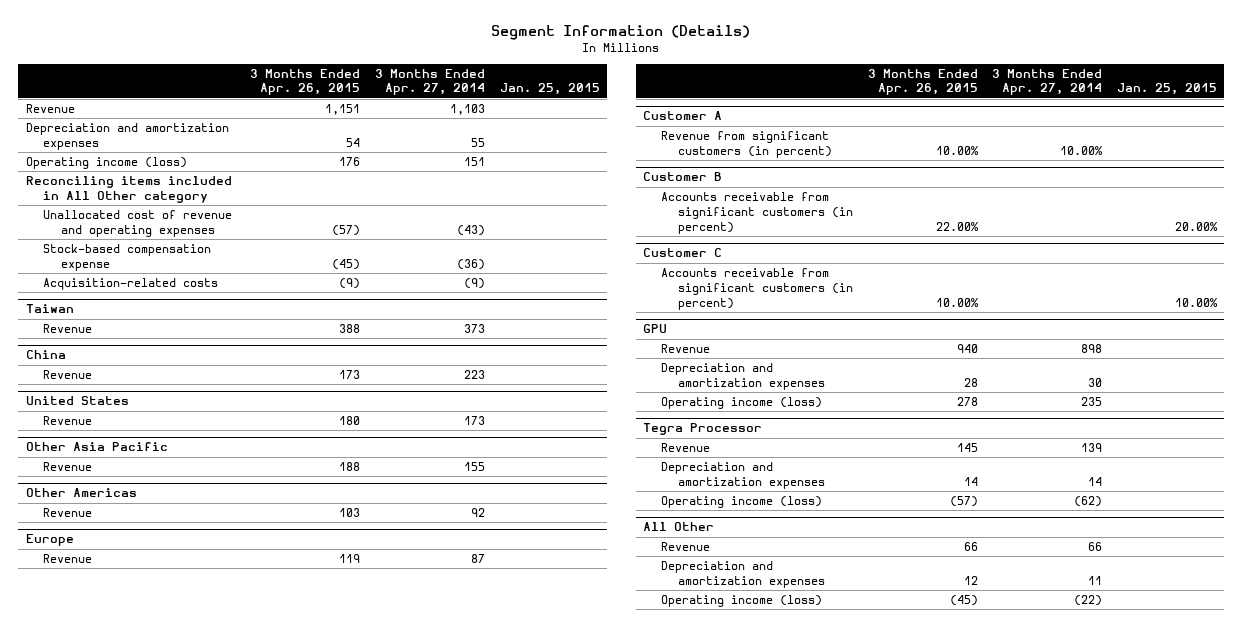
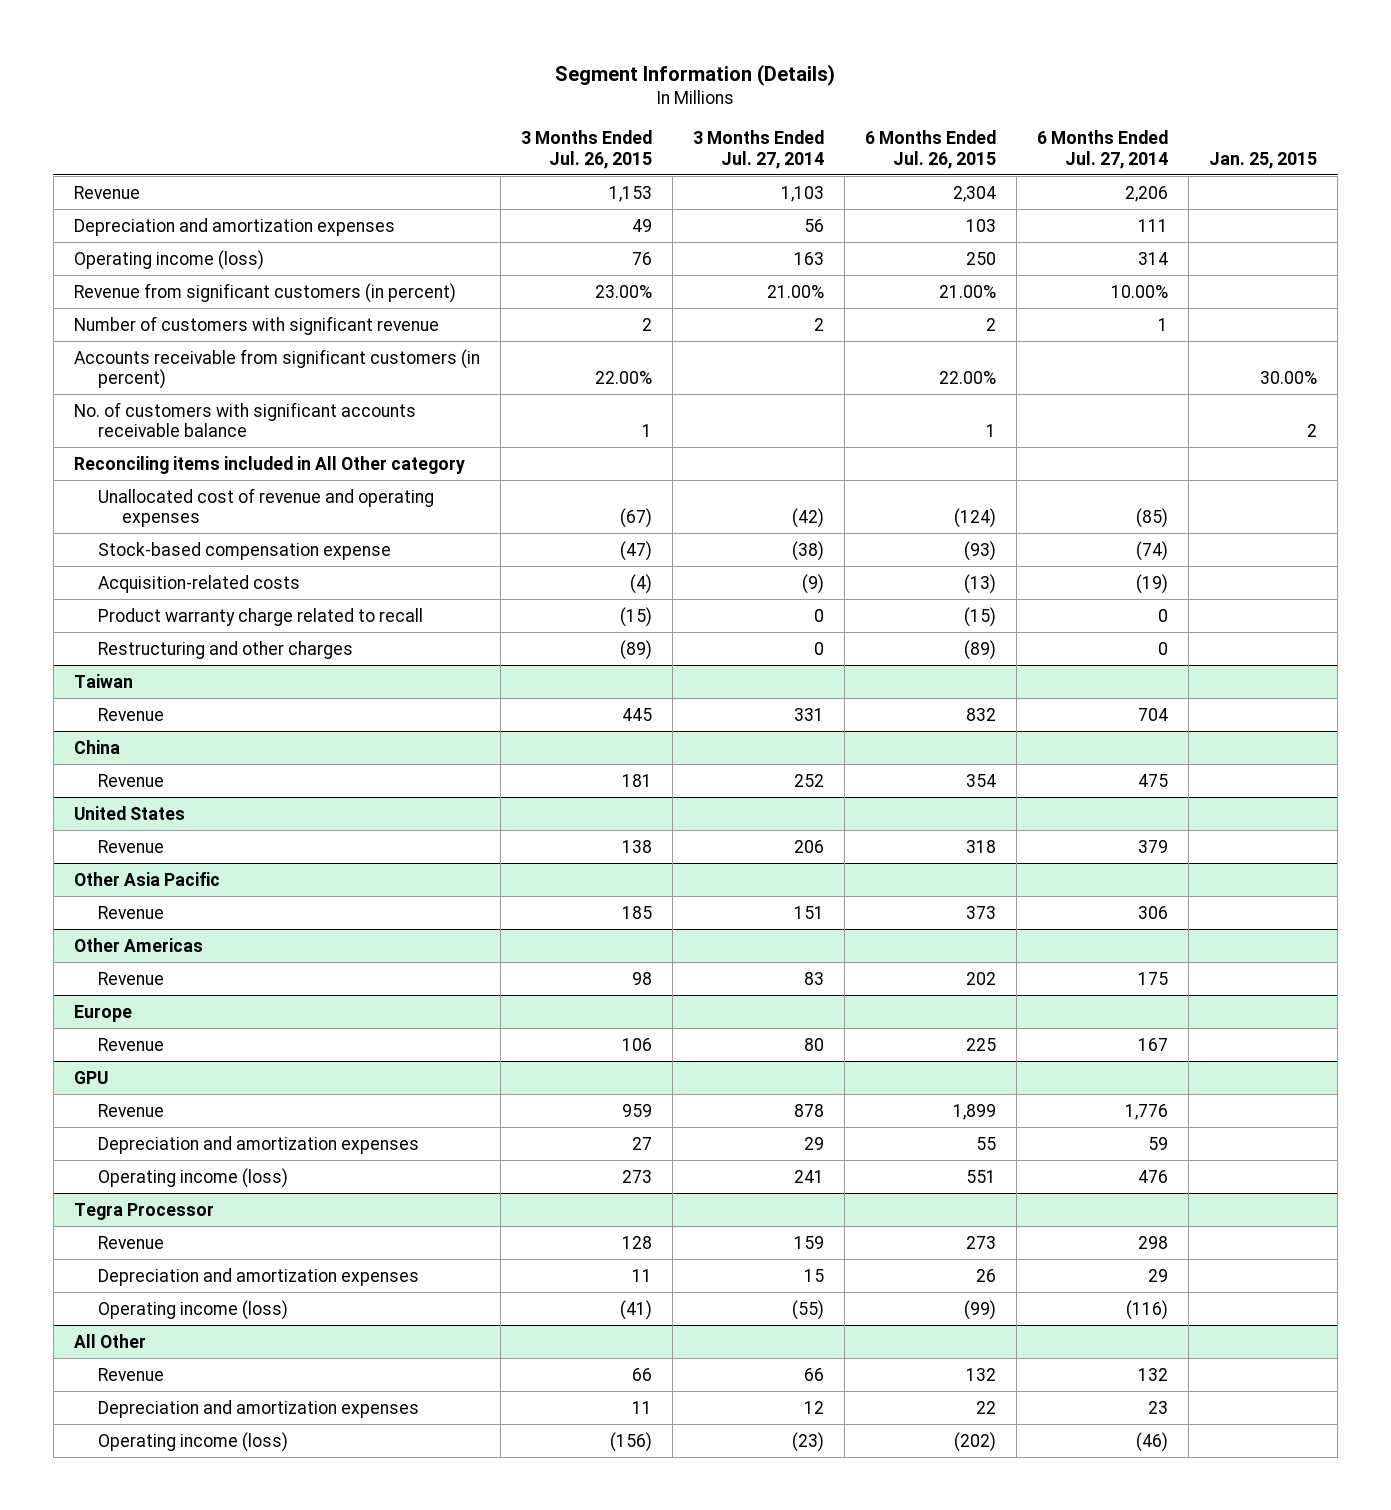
[250,68,361,96] 3 Months Ended Apr. 26, 2015 -> none
[375,68,486,96] 3 Months Ended Apr. 27, 2014 -> none
none -> [520,130,652,169] 3 Months Ended Jul. 26, 2015
none -> [692,130,824,169] 3 Months Ended Jul. 27, 2014
none -> [864,130,996,169] 6 Months Ended Jul. 26, 2015
none -> [1037,130,1169,169] 6 Months Ended Jul. 27, 2014
none -> [73,282,456,303] Revenue from significant customers (in percent)
none -> [73,315,439,335] Number of customers with significant revenue
none -> [73,348,480,389] Accounts receivable from significant customers (in percent)
none -> [73,401,416,437] No. of customers with significant accounts receivable balance
none -> [97,607,423,626] Product warranty charge related to recall
none -> [97,640,353,659] Restructuring and other charges
[643,111,723,121] Customer A -> none
[660,131,833,158] Revenue from significant customers (in percent) -> none
[643,172,723,182] Customer B -> none
[660,192,854,234] Accounts receivable from significant customers (in percent) -> none
[643,248,723,258] Customer C -> none
[660,268,854,310] Accounts receivable from significant customers (in percent) -> none

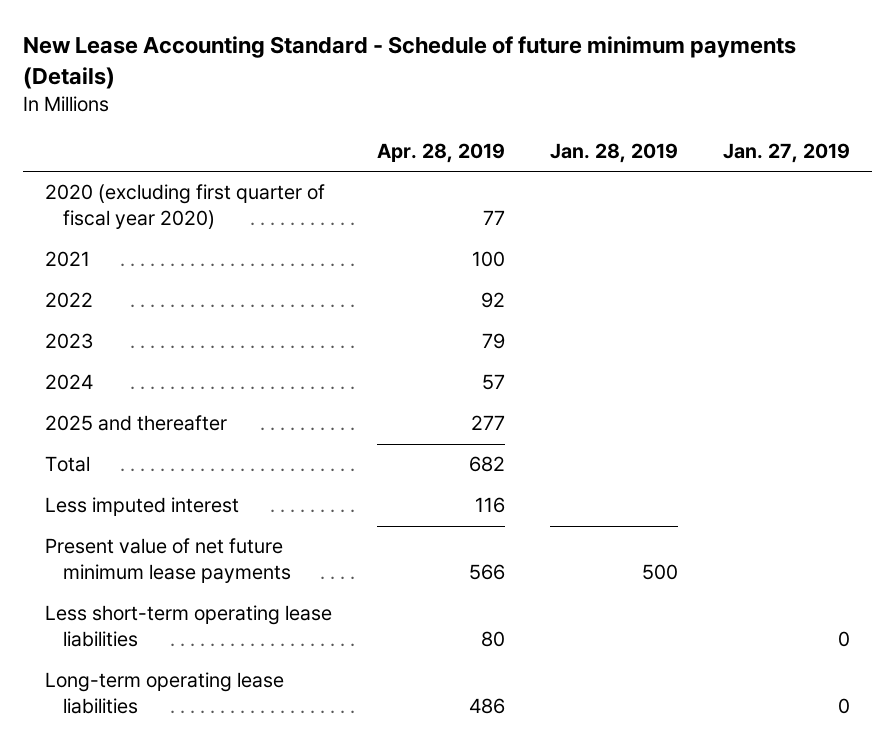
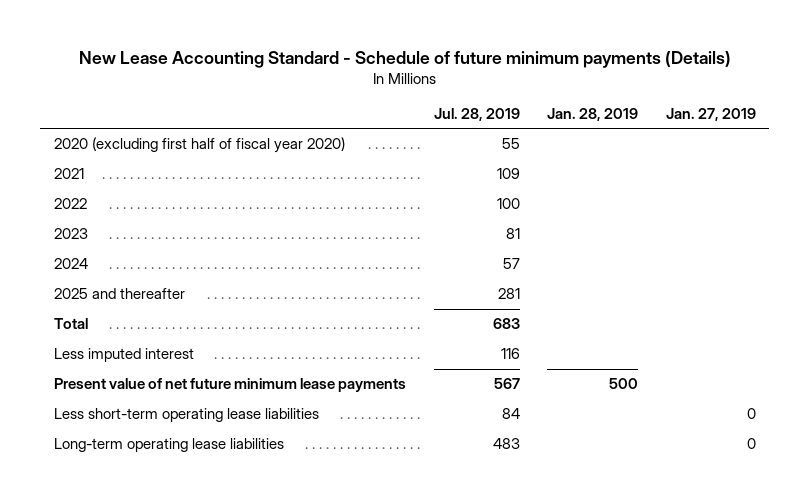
[377,142,506,163] Apr. 28, 2019 -> none
none -> [433,108,520,122] Jul. 28, 2019
[45,184,326,230] 2020 (excluding first quarter of fiscal year 2020) -> [54,137,346,154] 2020 (excluding first half of fiscal year 2020)

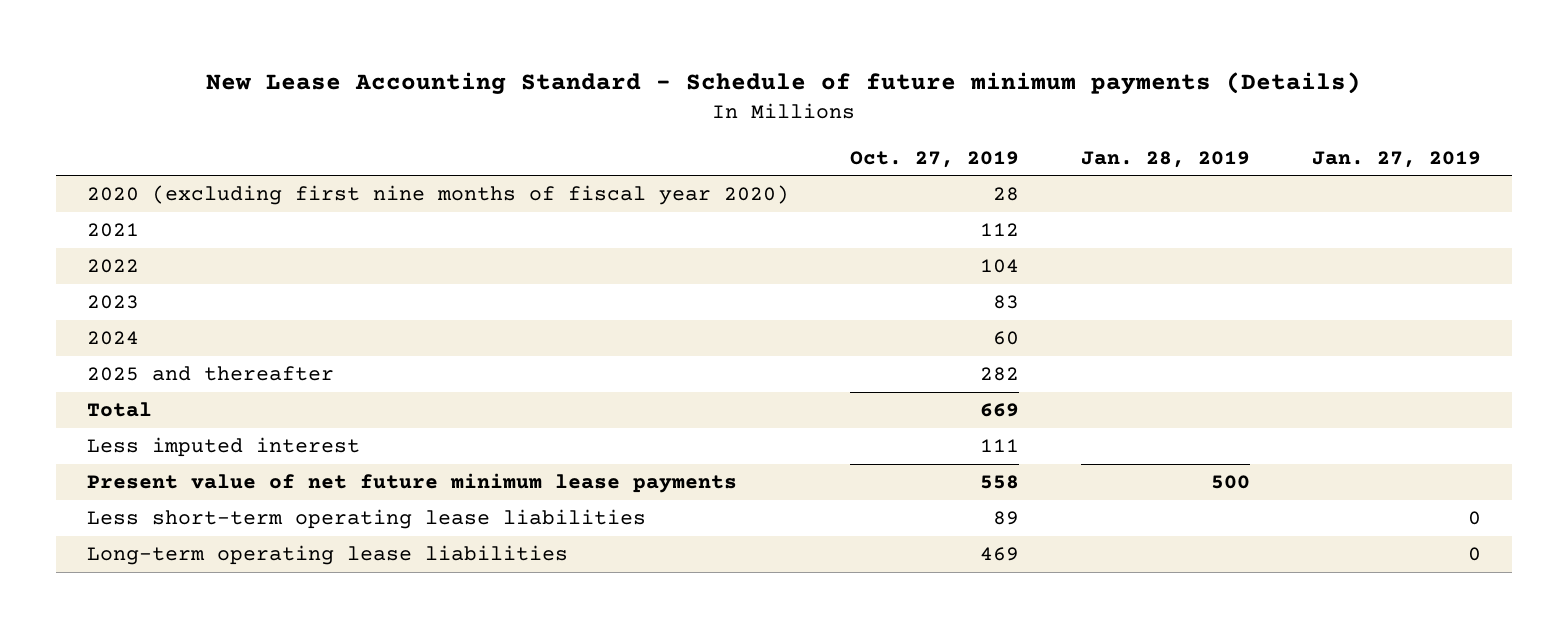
[433,108,520,122] Jul. 28, 2019 -> none
none -> [850,150,1020,168] Oct. 27, 2019
[54,137,346,154] 2020 (excluding first half of fiscal year 2020) -> [86,185,789,206] 2020 (excluding first nine months of fiscal year 2020)

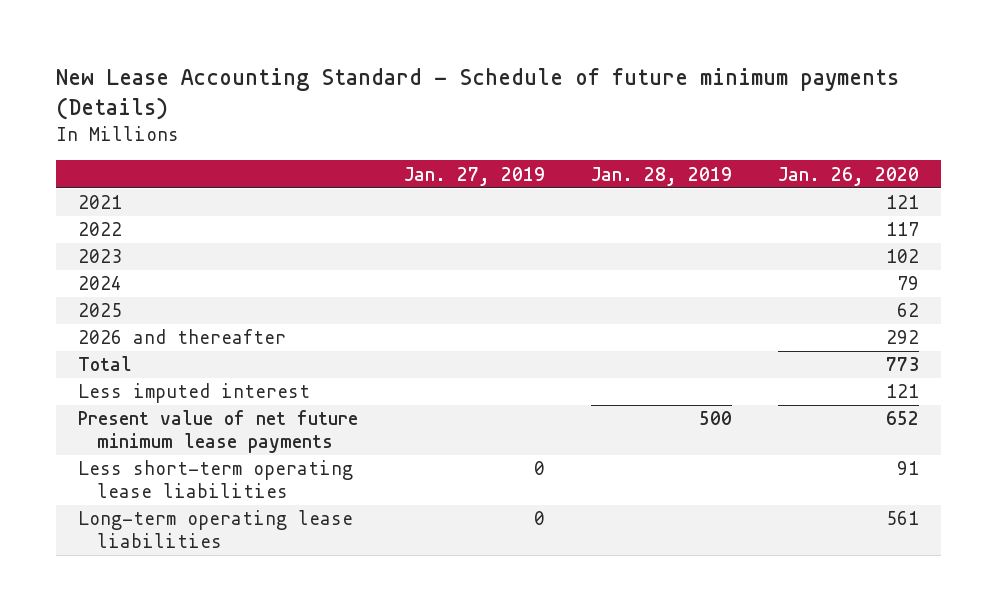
[850,150,1020,168] Oct. 27, 2019 -> none
none -> [777,166,919,186] Jan. 26, 2020
[86,185,789,206] 2020 (excluding first nine months of fiscal year 2020) -> none
none -> [78,303,123,318] 2025
[86,366,334,382] 2025 and thereafter -> [78,329,287,345] 2026 and thereafter

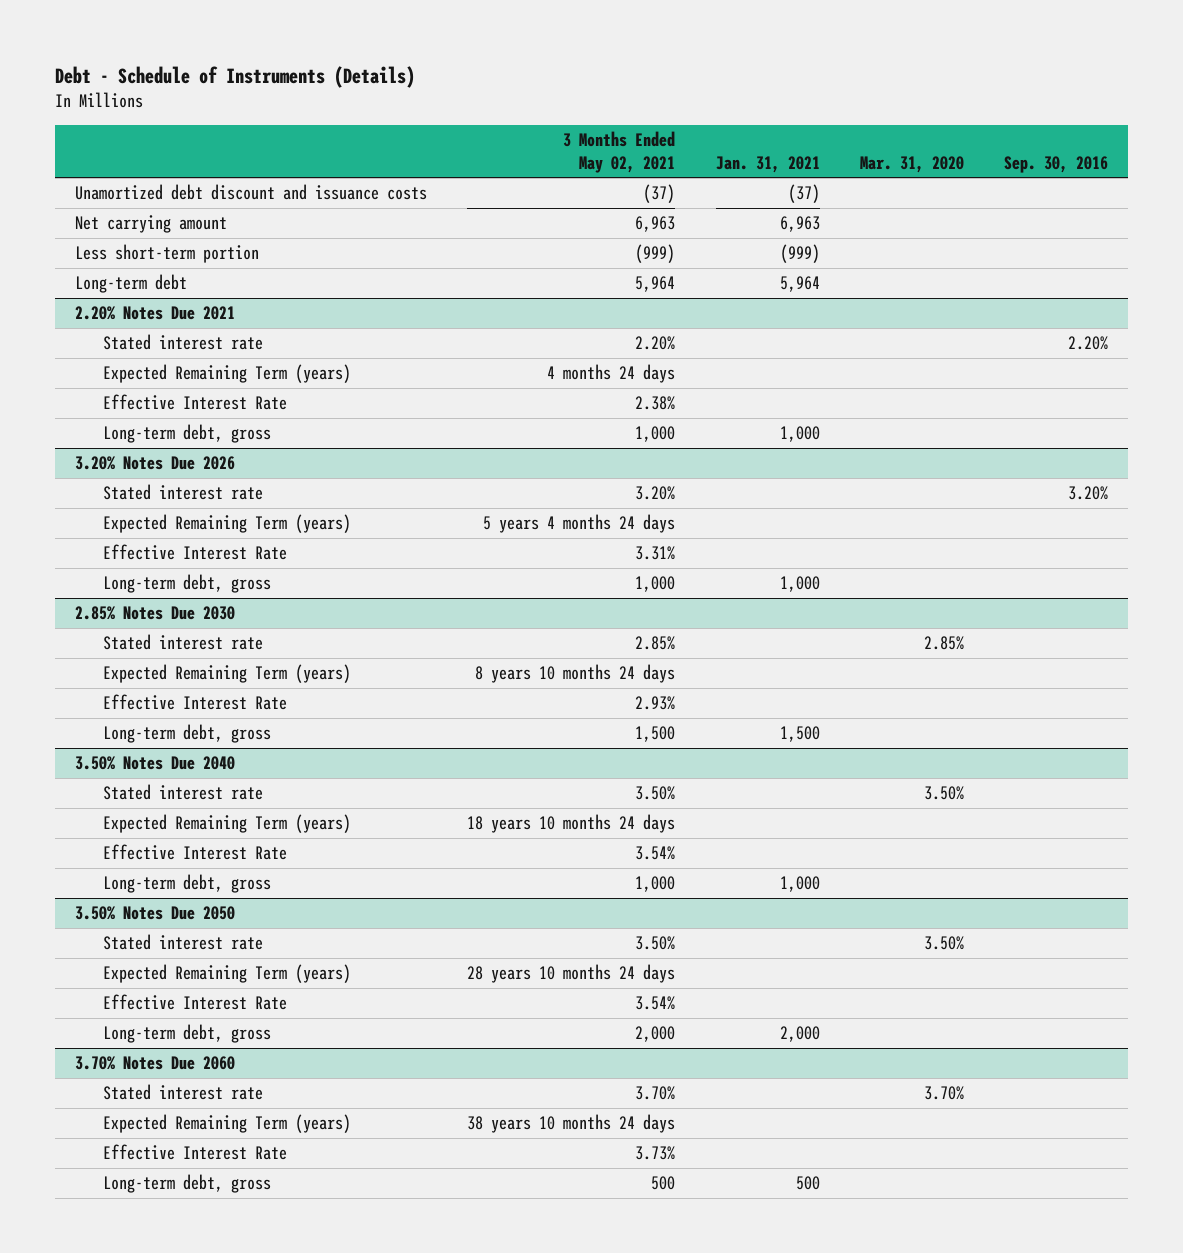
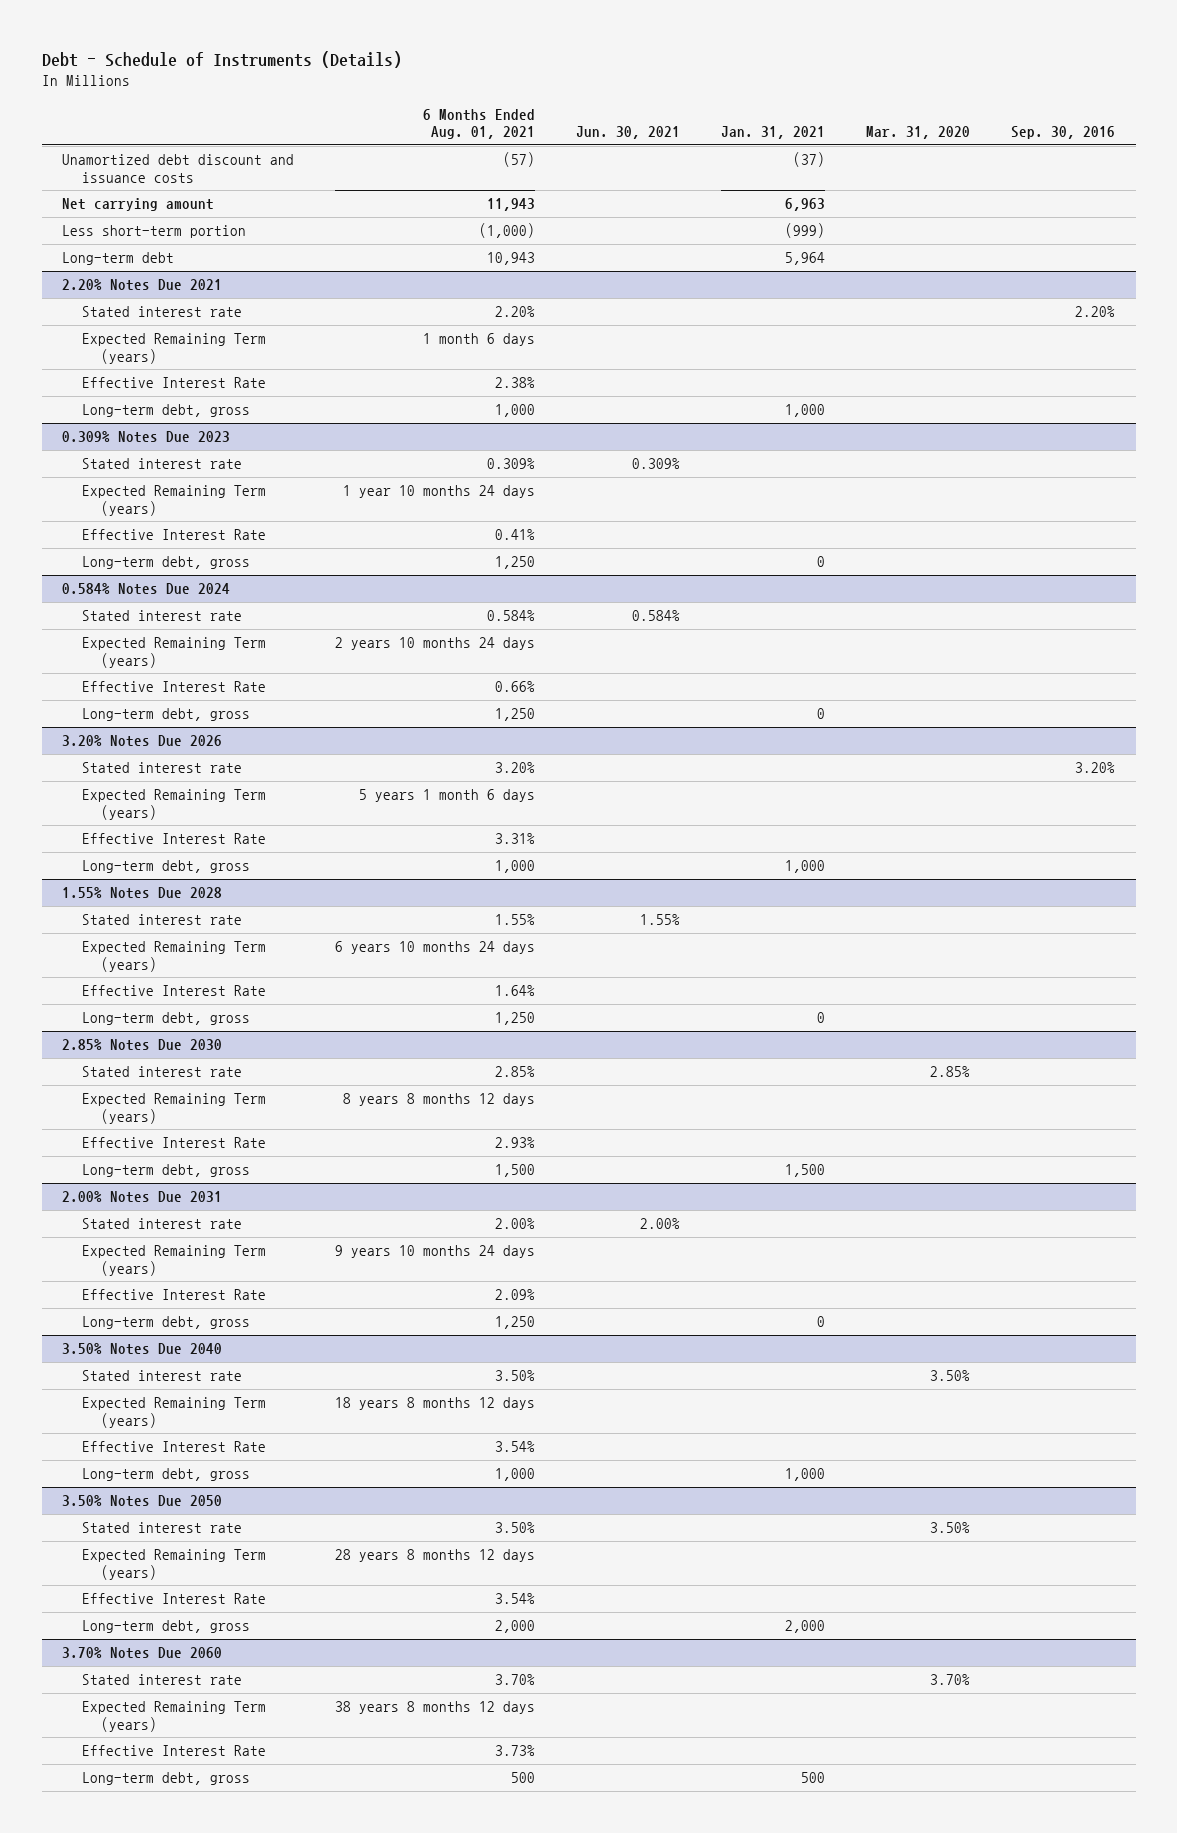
[563,131,676,173] 3 Months Ended May 02, 2021 -> none
none -> [423,108,536,140] 6 Months Ended Aug. 01, 2021
none -> [576,126,681,140] Jun. 30, 2021
none -> [62,431,231,444] 0.309% Notes Due 2023
none -> [81,458,242,470] Stated interest rate
none -> [81,485,266,516] Expected Remaining Term (years)
none -> [81,529,266,541] Effective Interest Rate
none -> [81,556,250,570] Long-term debt, gross
none -> [62,583,231,596] 0.584% Notes Due 2024
none -> [81,610,242,622] Stated interest rate
none -> [81,637,266,668] Expected Remaining Term (years)
none -> [81,681,266,693] Effective Interest Rate
none -> [81,708,250,722] Long-term debt, gross
none -> [62,887,223,900] 1.55% Notes Due 2028
none -> [81,914,242,926] Stated interest rate
none -> [81,941,266,972] Expected Remaining Term (years)
none -> [81,985,266,997] Effective Interest Rate
none -> [81,1012,250,1026] Long-term debt, gross
none -> [62,1191,223,1204] 2.00% Notes Due 2031
none -> [81,1218,242,1230] Stated interest rate
none -> [81,1245,266,1276] Expected Remaining Term (years)
none -> [81,1289,266,1301] Effective Interest Rate
none -> [81,1316,250,1330] Long-term debt, gross

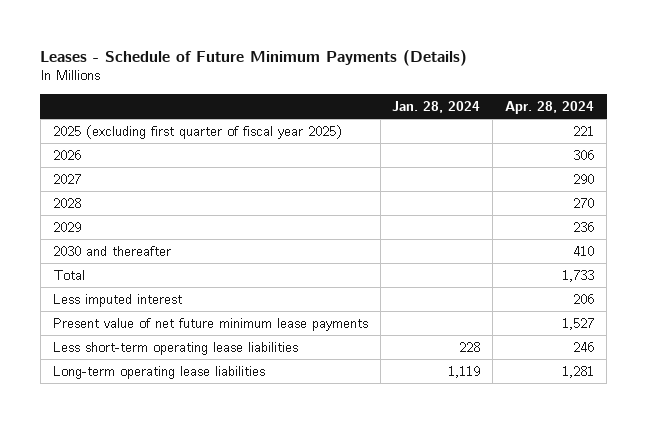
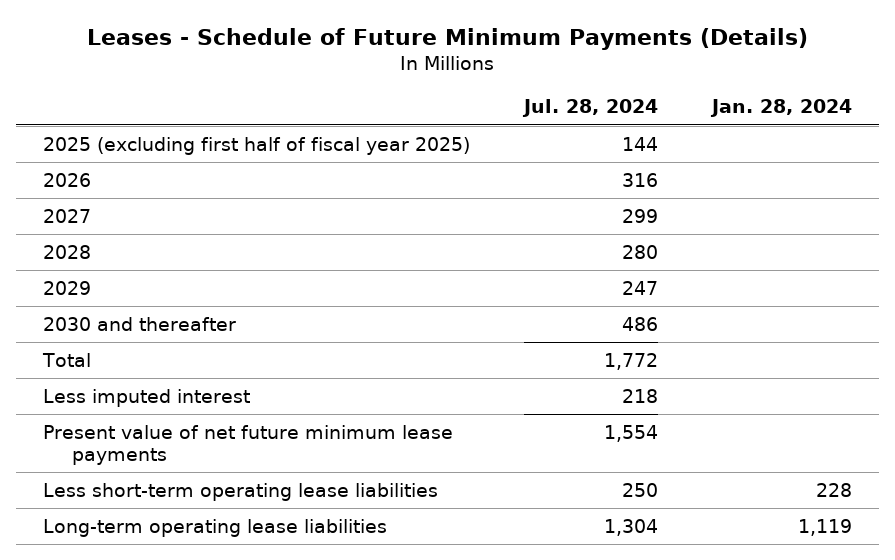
[505,100,595,114] Apr. 28, 2024 -> none
none -> [521,99,658,118] Jul. 28, 2024
[52,124,342,139] 2025 (excluding first quarter of fiscal year 2025) -> [42,136,470,155] 2025 (excluding first half of fiscal year 2025)

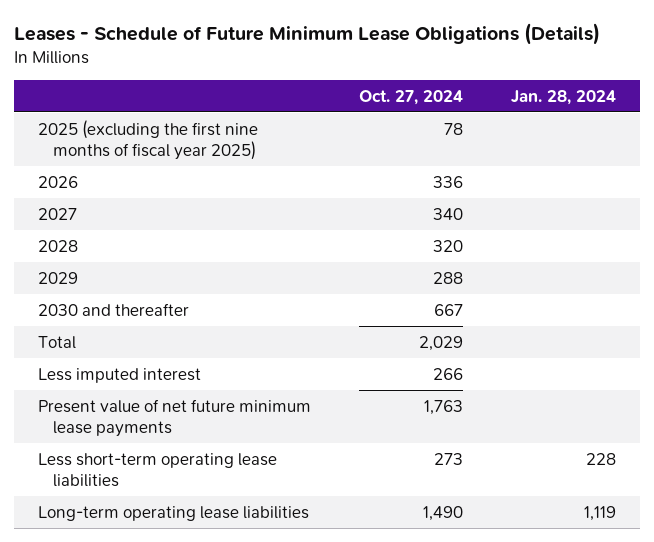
[87,27,809,50] Leases - Schedule of Future Minimum Payments (Details) -> [13,23,600,46] Leases - Schedule of Future Minimum Lease Obligations (Details)
[521,99,658,118] Jul. 28, 2024 -> none
none -> [359,89,464,105] Oct. 27, 2024
[42,136,470,155] 2025 (excluding first half of fiscal year 2025) -> [37,119,258,160] 2025 (excluding the first nine months of fiscal year 2025)

